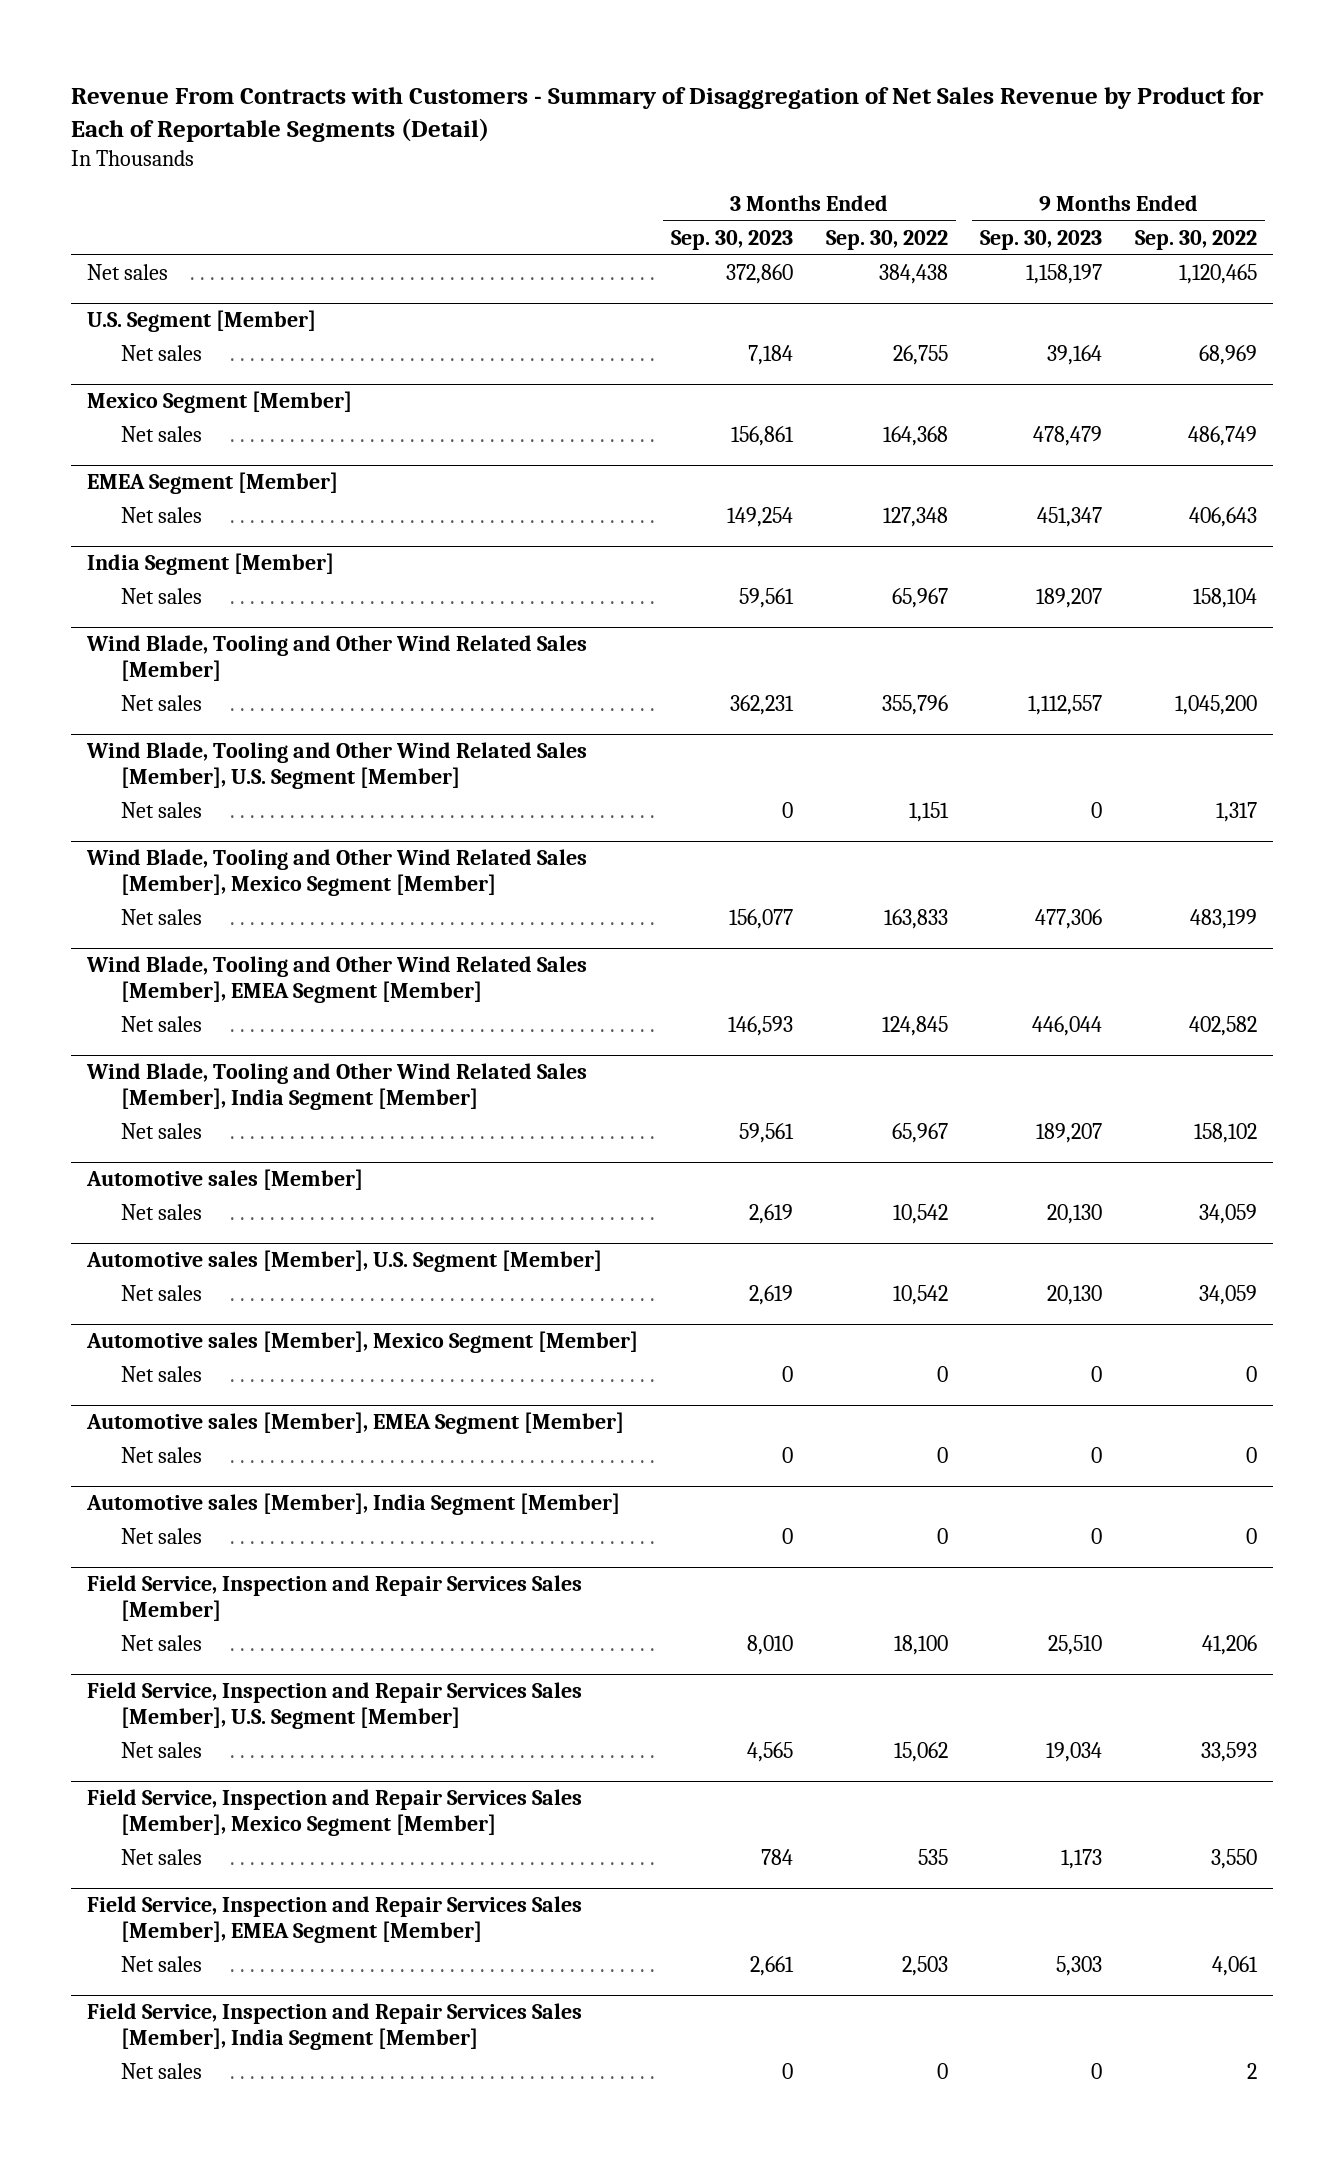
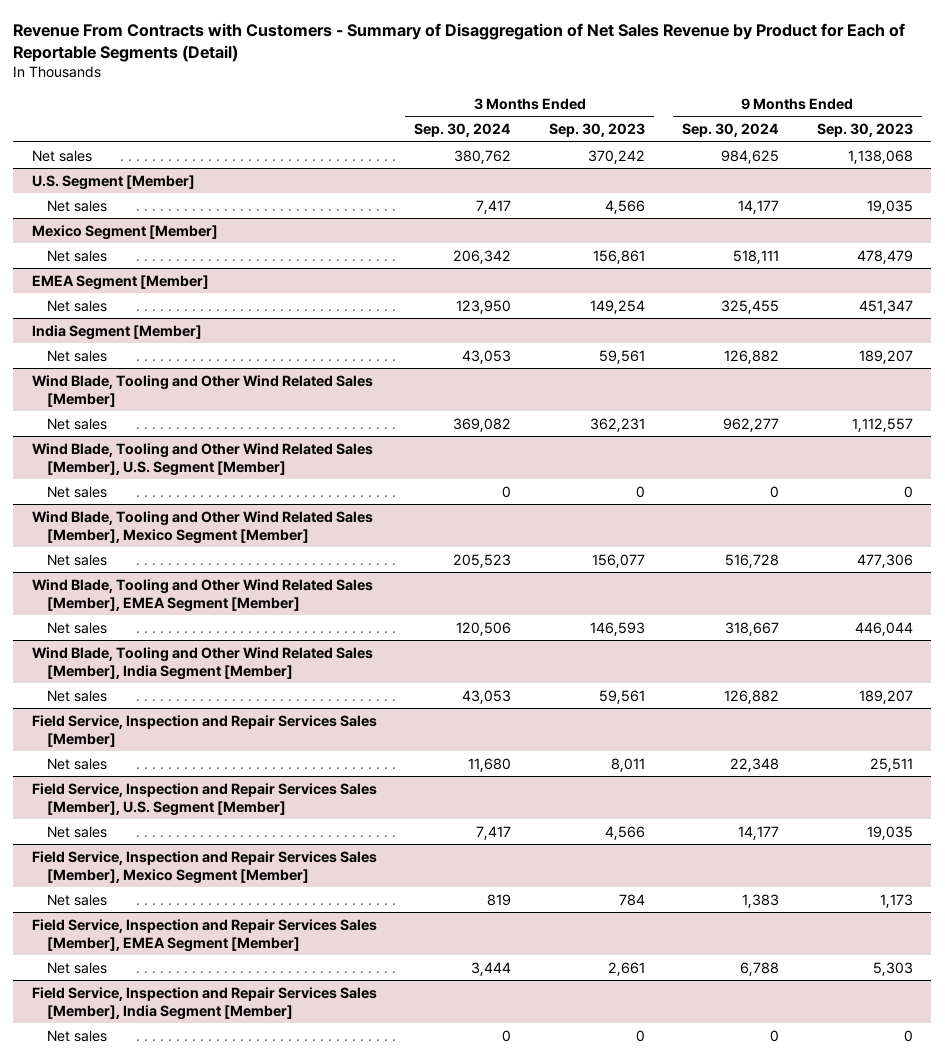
[825,229,948,250] Sep. 30, 2022 -> none
[1135,229,1258,250] Sep. 30, 2022 -> none
none -> [414,123,512,138] Sep. 30, 2024
none -> [682,123,780,138] Sep. 30, 2024
[725,264,793,285] 372,860 -> [587,149,645,164] 370,242
[1026,264,1103,285] 1,158,197 -> [847,149,913,164] 1,138,068
[747,345,793,366] 7,184 -> [604,199,645,214] 4,566
[1047,345,1103,366] 39,164 -> [866,199,913,214] 19,035
[86,1169,364,1191] Automotive sales [Member] -> none
[120,1204,202,1221] Net sales -> none
[86,1250,603,1273] Automotive sales [Member], U.S. Segment [Member] -> none
[120,1285,202,1302] Net sales -> none
[86,1331,639,1354] Automotive sales [Member], Mexico Segment [Member] -> none
[120,1366,202,1383] Net sales -> none
[86,1412,625,1435] Automotive sales [Member], EMEA Segment [Member] -> none
[120,1447,202,1464] Net sales -> none
[86,1493,621,1516] Automotive sales [Member], India Segment [Member] -> none
[120,1528,202,1545] Net sales -> none
[746,1635,793,1656] 8,010 -> [610,757,645,772] 8,011
[1048,1635,1103,1656] 25,510 -> [869,757,913,772] 25,511
[746,1742,793,1763] 4,565 -> [604,825,645,840] 4,566
[1046,1742,1103,1763] 19,034 -> [866,825,913,840] 19,035

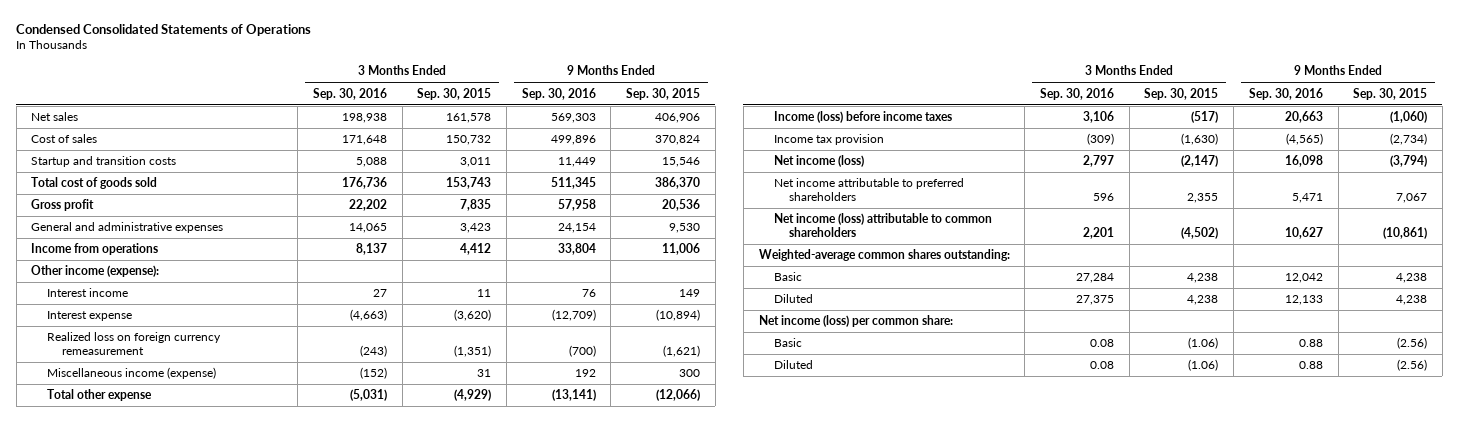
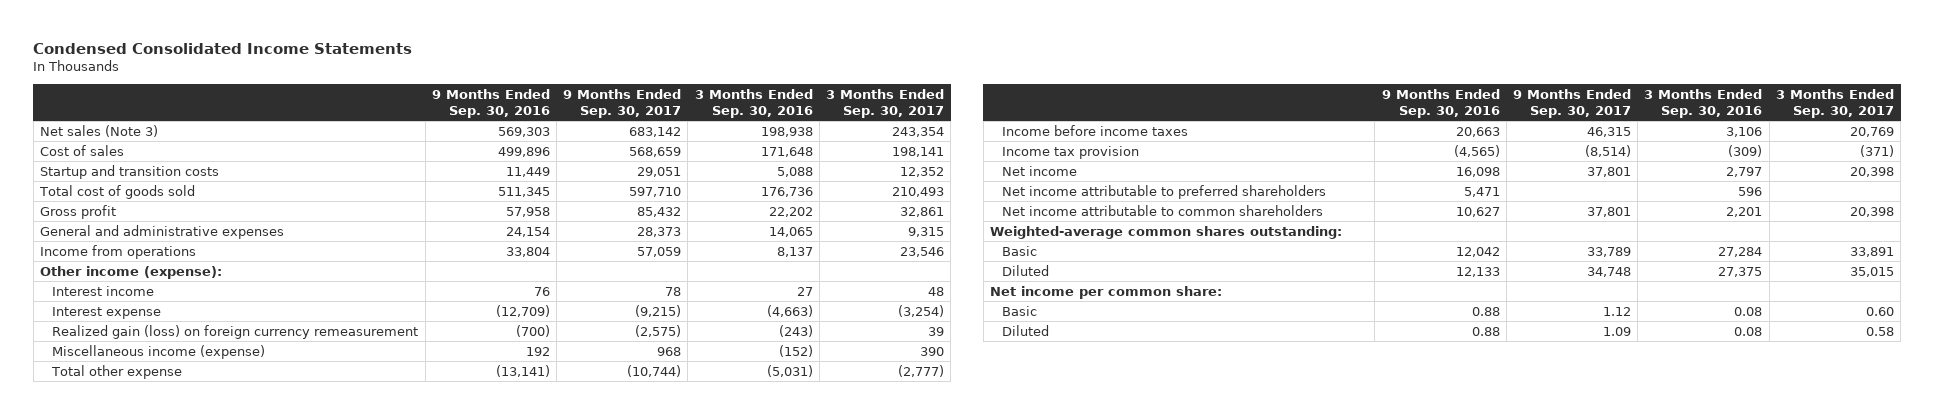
[16,23,312,36] Condensed Consolidated Statements of Operations -> [33,42,413,54] Condensed Consolidated Income Statements
[417,87,492,100] Sep. 30, 2015 -> none
[626,87,701,100] Sep. 30, 2015 -> none
none -> [563,89,682,118] 9 Months Ended Sep. 30, 2017
none -> [825,89,944,118] 3 Months Ended Sep. 30, 2017
[31,112,79,122] Net sales -> [40,124,159,137] Net sales (Note 3)
[46,332,221,355] Realized loss on foreign currency remeasurement -> [52,324,419,339] Realized gain (loss) on foreign currency remeasurement
[774,111,953,124] Income (loss) before income taxes -> [1002,124,1189,136] Income before income taxes
[774,155,865,168] Net income (loss) -> [1002,165,1078,176] Net income
[774,213,993,237] Net income (loss) attributable to common shareholders -> [1002,204,1324,216] Net income attributable to common shareholders
[758,315,953,328] Net income (loss) per common share: -> [989,285,1222,299] Net income per common share:

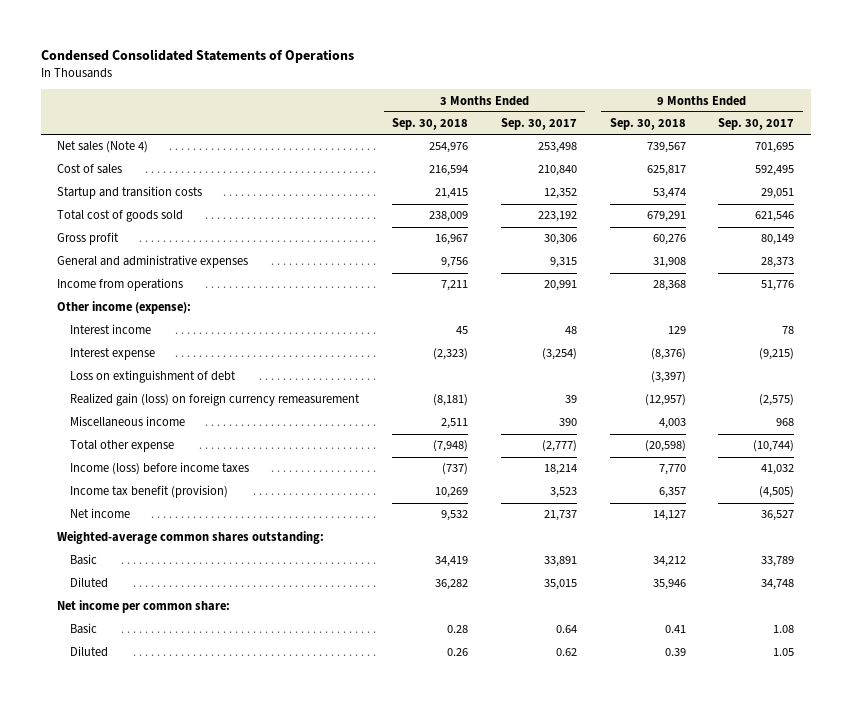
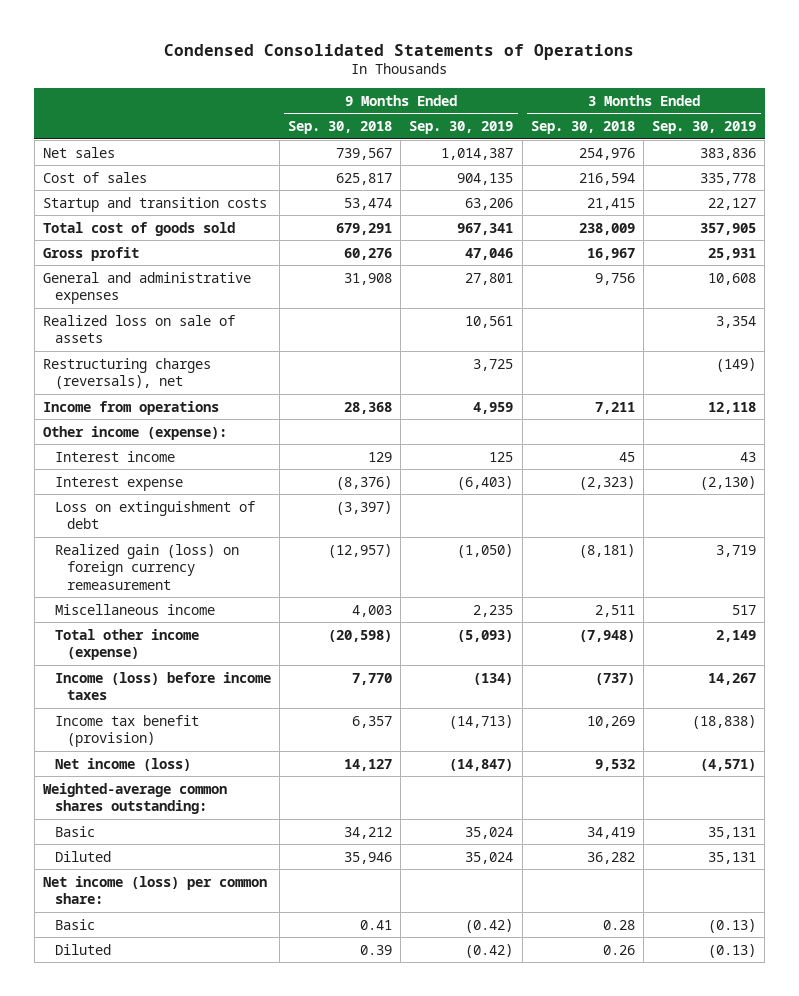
[500,118,577,131] Sep. 30, 2017 -> none
[718,118,795,131] Sep. 30, 2017 -> none
none -> [409,121,514,135] Sep. 30, 2019
none -> [652,121,757,135] Sep. 30, 2019
[57,141,149,154] Net sales (Note 4) -> [42,146,115,158] Net sales
none -> [42,314,235,344] Realized loss on sale of assets
none -> [42,357,211,390] Restructuring charges (reversals), net
[70,440,175,453] Total other expense -> [54,628,199,661] Total other income (expense)
[70,508,131,519] Net income -> [54,757,191,771] Net income (loss)
[57,600,231,614] Net income per common share: -> [42,875,267,905] Net income (loss) per common share:

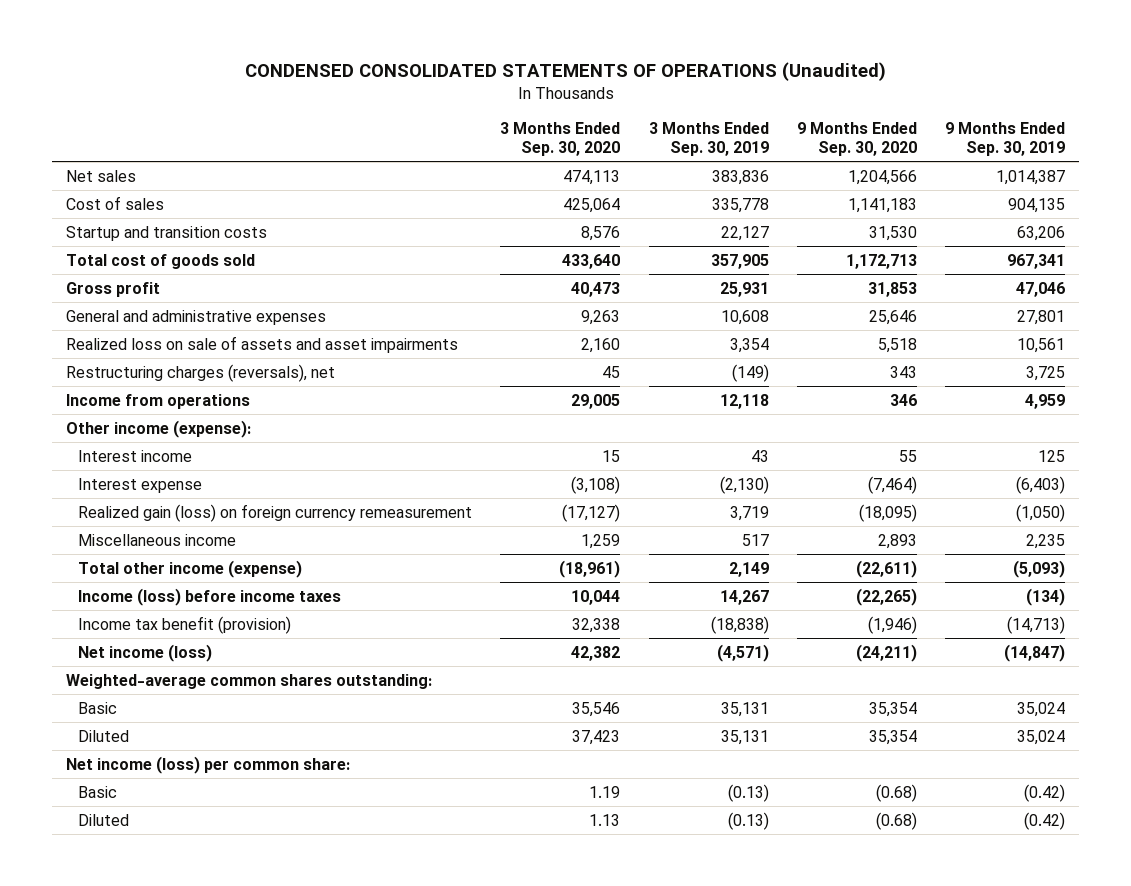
[164,43,635,60] Condensed Consolidated Statements of Operations -> [244,61,886,81] CONDENSED CONSOLIDATED STATEMENTS OF OPERATIONS (Unaudited)
[288,121,393,135] Sep. 30, 2018 -> none
[530,121,635,135] Sep. 30, 2018 -> none
none -> [500,122,621,157] 3 Months Ended Sep. 30, 2020
none -> [796,122,917,157] 9 Months Ended Sep. 30, 2020
[42,314,235,344] Realized loss on sale of assets -> [65,335,458,353] Realized loss on sale of assets and asset impairments
[54,500,255,530] Loss on extinguishment of debt -> none

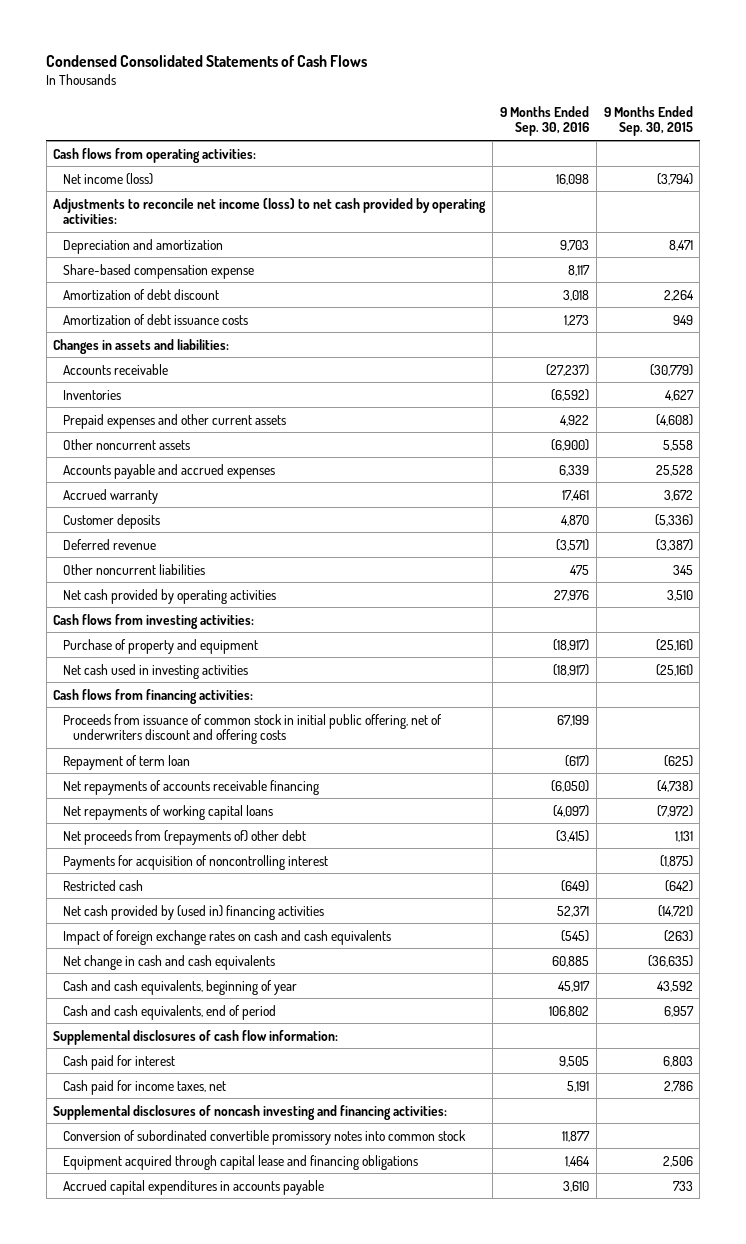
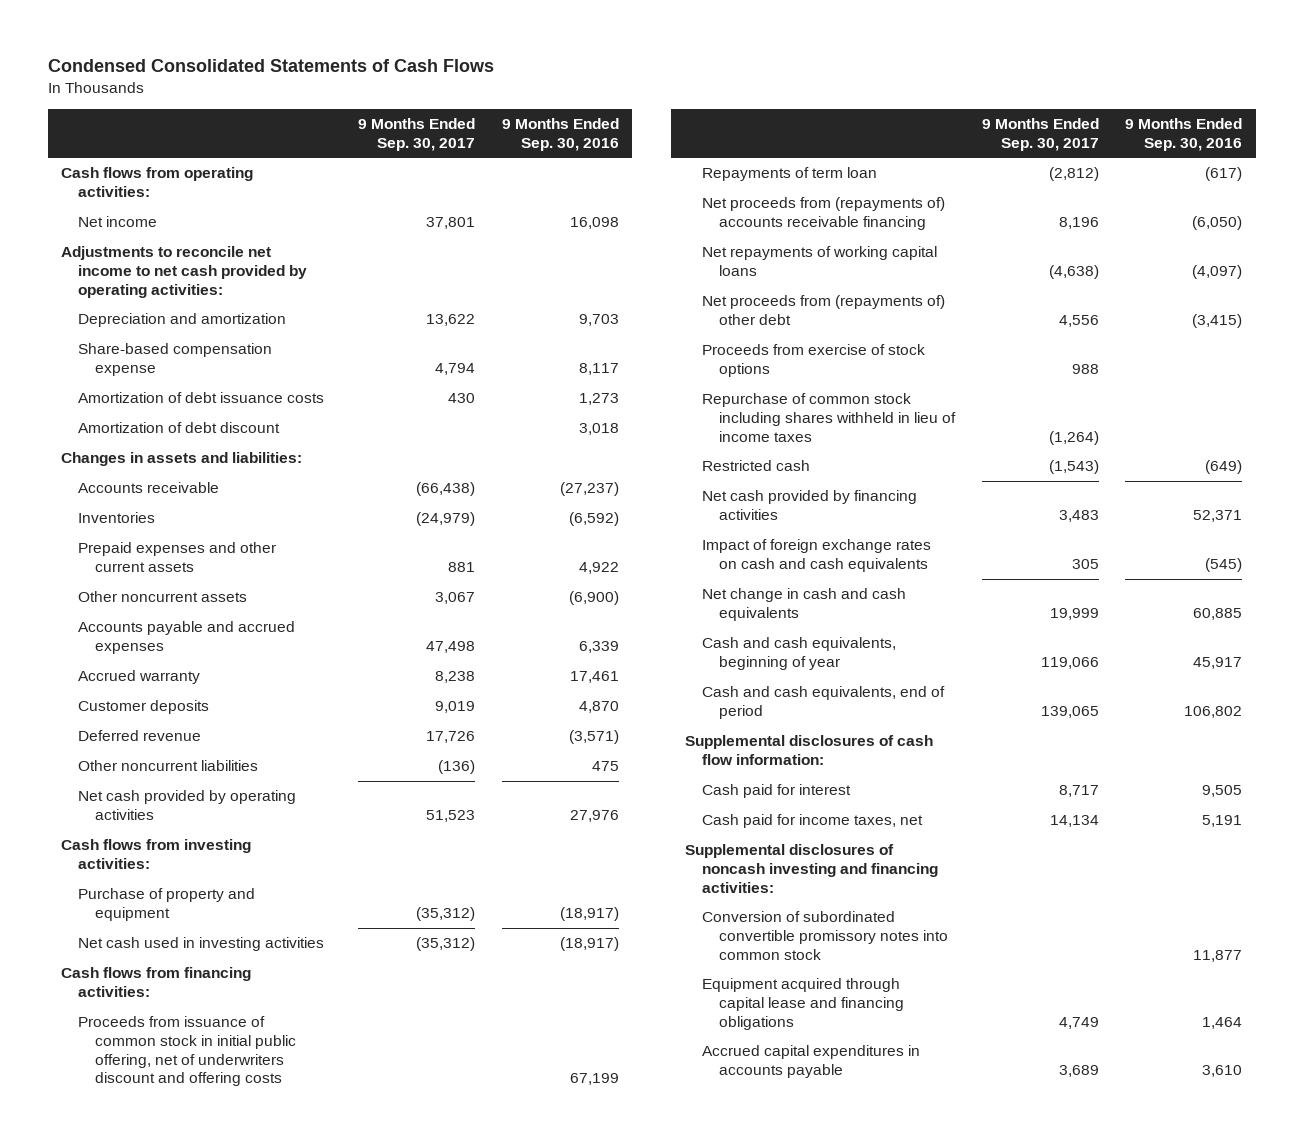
[603,105,693,137] 9 Months Ended Sep. 30, 2015 -> none
none -> [357,118,475,151] 9 Months Ended Sep. 30, 2017
[63,172,154,185] Net income (loss) -> [78,216,158,228] Net income
[53,197,487,225] Adjustments to reconcile net income (loss) to net cash provided by operating activities: -> [60,246,308,298] Adjustments to reconcile net income to net cash provided by operating activities:
[63,288,220,300] Amortization of debt discount -> [78,422,281,434] Amortization of debt discount
[63,754,191,770] Repayment of term loan -> [701,167,877,182] Repayments of term loan
[63,779,320,795] Net repayments of accounts receivable financing -> [701,197,945,230] Net proceeds from (repayments of) accounts receivable financing
[63,854,329,870] Payments for acquisition of noncontrolling interest -> none
none -> [701,344,925,377] Proceeds from exercise of stock options
none -> [701,393,956,442] Repurchase of common stock including shares withheld in lieu of income taxes
[63,904,325,920] Net cash provided by (used in) financing activities -> [701,490,917,520] Net cash provided by financing activities

